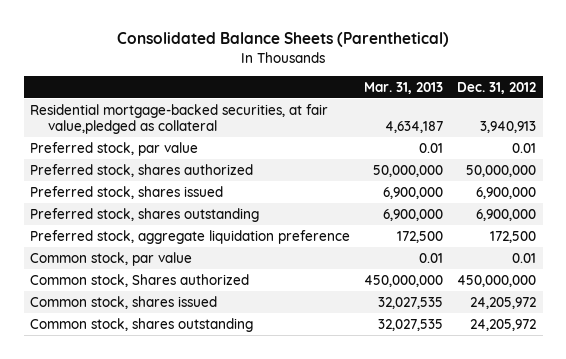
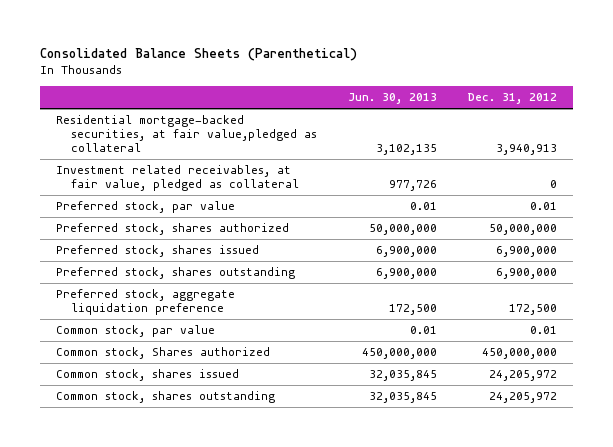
[364,81,444,94] Mar. 31, 2013 -> none
none -> [348,93,438,105] Jun. 30, 2013
none -> [55,165,300,192] Investment related receivables, at fair value, pledged as collateral

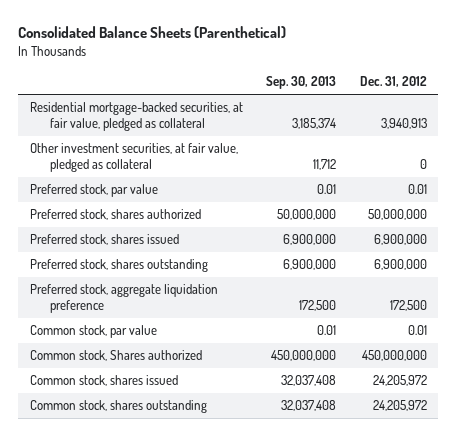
[348,93,438,105] Jun. 30, 2013 -> none
none -> [266,76,337,90] Sep. 30, 2013
[55,115,318,152] Residential mortgage-backed securities, at fair value,pledged as collateral -> [29,102,243,131] Residential mortgage-backed securities, at fair value, pledged as collateral
[55,165,300,192] Investment related receivables, at fair value, pledged as collateral -> [29,143,238,172] Other investment securities, at fair value, pledged as collateral

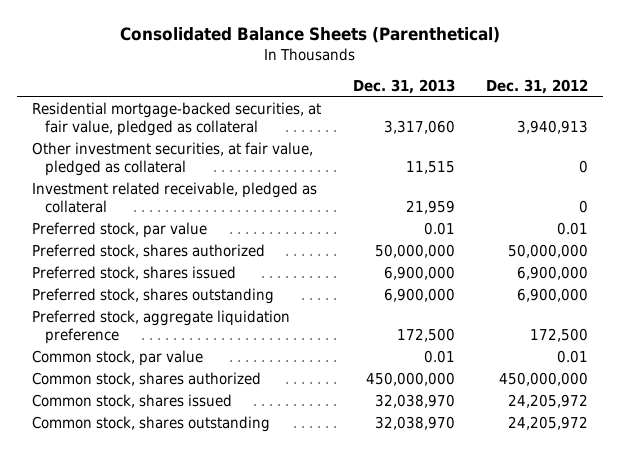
[266,76,337,90] Sep. 30, 2013 -> none
none -> [352,79,455,95] Dec. 31, 2013
none -> [32,182,318,214] Investment related receivable, pledged as collateral
[29,350,202,362] Common stock, Shares authorized -> [32,372,262,387] Common stock, shares authorized

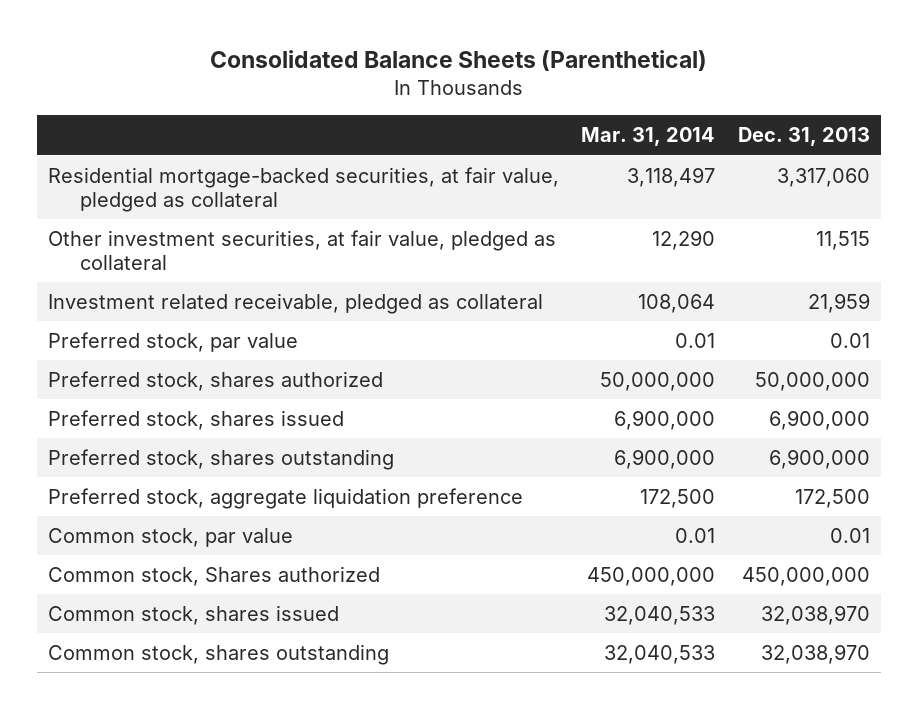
[485,79,588,95] Dec. 31, 2012 -> none
none -> [581,127,716,147] Mar. 31, 2014
[32,372,262,387] Common stock, shares authorized -> [48,566,381,587] Common stock, Shares authorized

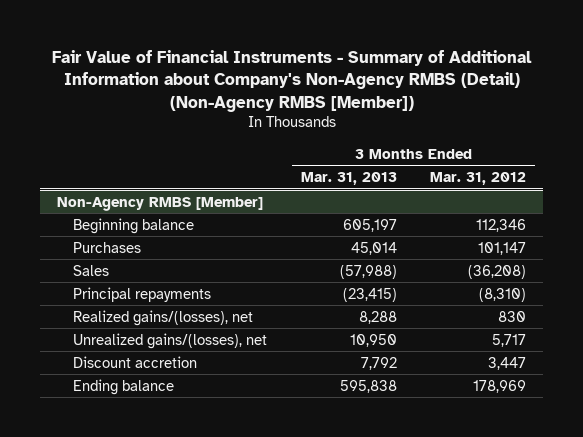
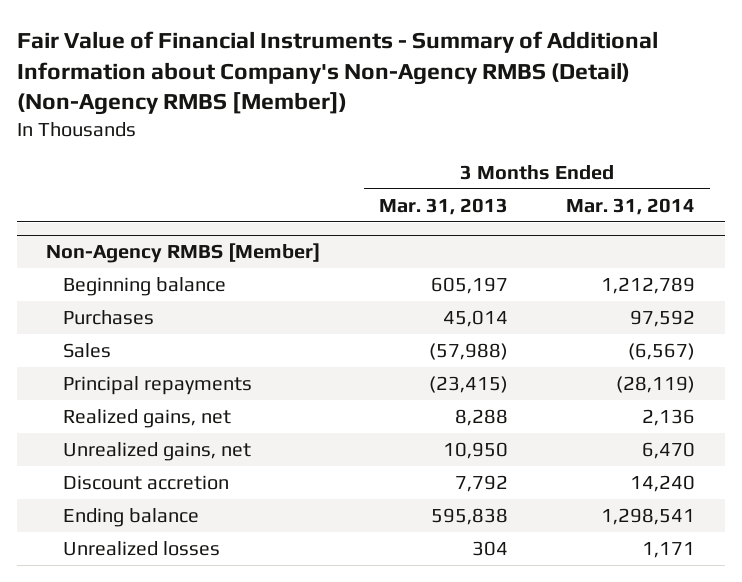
[430,172,527,186] Mar. 31, 2012 -> none
none -> [566,197,696,215] Mar. 31, 2014
[73,309,254,326] Realized gains/(losses), net -> [62,408,231,428] Realized gains, net
[73,332,268,349] Unrealized gains/(losses), net -> [62,441,251,461] Unrealized gains, net
none -> [62,540,220,556] Unrealized losses

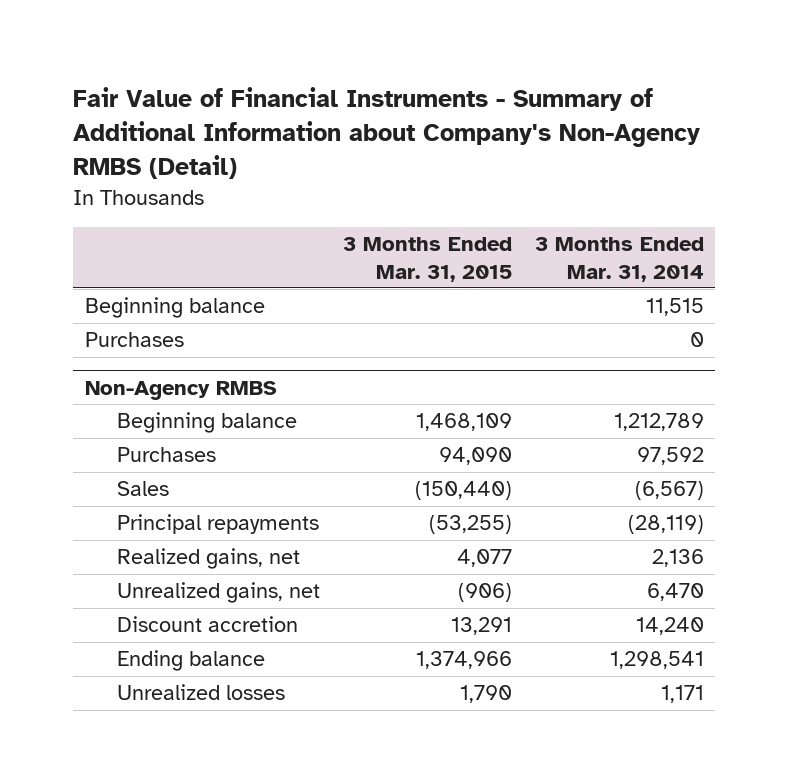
[17,30,659,116] Fair Value of Financial Instruments - Summary of Additional Information about Company's Non-Agency RMBS (Detail) (Non-Agency RMBS [Member]) -> [73,87,701,180] Fair Value of Financial Instruments - Summary of Additional Information about Company's Non-Agency RMBS (Detail)
[378,197,508,215] Mar. 31, 2013 -> none
none -> [342,237,512,282] 3 Months Ended Mar. 31, 2015
none -> [84,297,265,319] Beginning balance
none -> [84,332,184,348] Purchases
[46,243,321,264] Non-Agency RMBS [Member] -> [84,381,277,401] Non-Agency RMBS

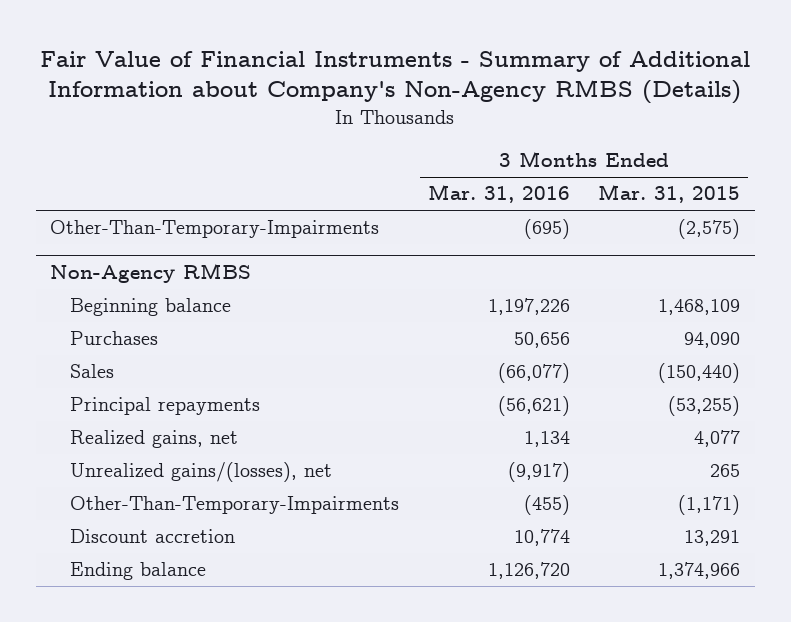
[73,87,701,180] Fair Value of Financial Instruments - Summary of Additional Information about Company's Non-Agency RMBS (Detail) -> [40,50,751,105] Fair Value of Financial Instruments - Summary of Additional Information about Company's Non-Agency RMBS (Details)
[534,237,704,282] 3 Months Ended Mar. 31, 2014 -> none
none -> [427,184,570,204] Mar. 31, 2016
[84,297,265,319] Beginning balance -> none
[84,332,184,348] Purchases -> none
none -> [50,220,380,239] Other-Than-Temporary-Impairments
[116,582,320,604] Unrealized gains, net -> [69,462,332,483] Unrealized gains/(losses), net
[457,583,512,603] (906) -> [710,464,741,478] 265
none -> [69,496,399,515] Other-Than-Temporary-Impairments
[116,684,285,701] Unrealized losses -> none

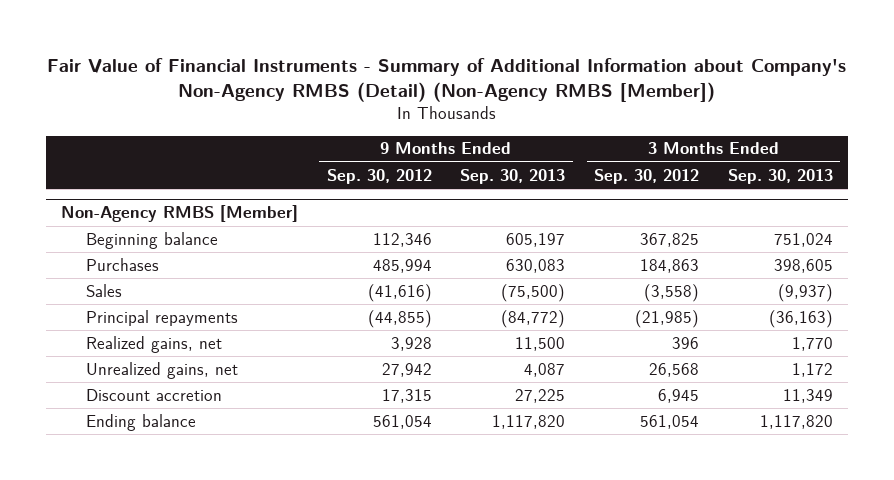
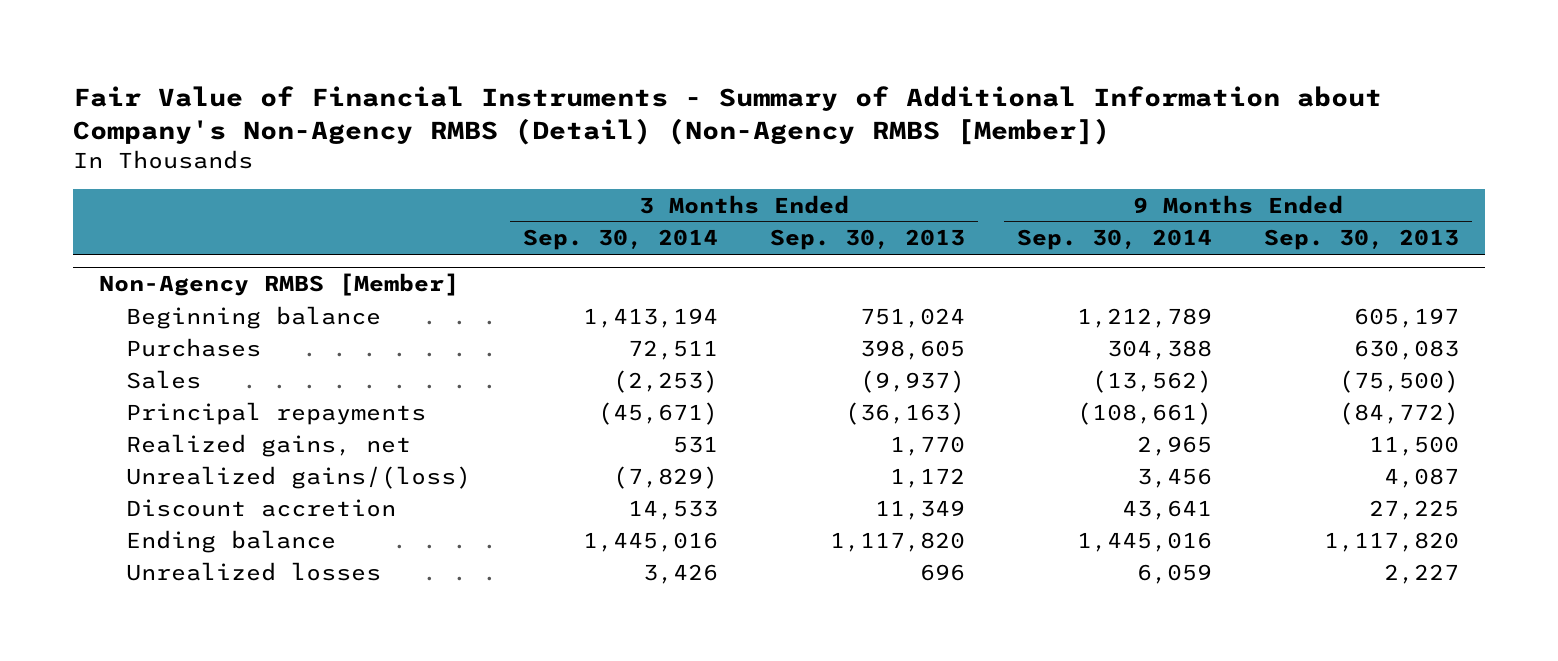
[326,168,432,184] Sep. 30, 2012 -> none
[594,168,700,184] Sep. 30, 2012 -> none
none -> [522,229,718,251] Sep. 30, 2014
none -> [1016,229,1212,251] Sep. 30, 2014
[86,361,239,379] Unrealized gains, net -> [125,465,471,489] Unrealized gains/(loss)
none -> [125,561,381,581] Unrealized losses

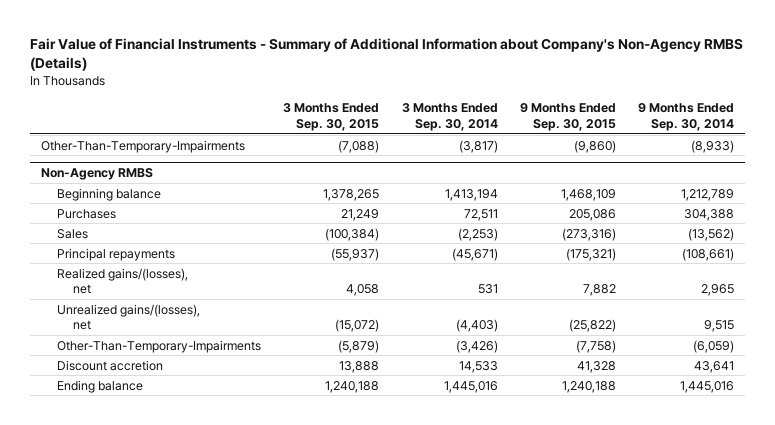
[72,86,1382,146] Fair Value of Financial Instruments - Summary of Additional Information about Company's Non-Agency RMBS (Detail) (Non-Agency RMBS [Member]) -> [30,38,744,72] Fair Value of Financial Instruments - Summary of Additional Information about Company's Non-Agency RMBS (Details)
[769,229,965,251] Sep. 30, 2013 -> none
[1263,229,1459,251] Sep. 30, 2013 -> none
none -> [283,102,380,131] 3 Months Ended Sep. 30, 2015
none -> [519,102,616,131] 9 Months Ended Sep. 30, 2015
none -> [41,139,246,153] Other-Than-Temporary-Impairments
[98,273,459,297] Non-Agency RMBS [Member] -> [41,168,154,181] Non-Agency RMBS
[125,433,411,457] Realized gains, net -> [57,267,189,295] Realized gains/(losses), net
[125,465,471,489] Unrealized gains/(loss) -> [57,303,201,331] Unrealized gains/(losses), net
[612,465,718,489] (7,829) -> [455,319,498,333] (4,403)
[1136,467,1212,488] 3,456 -> [703,320,734,333] 9,515
none -> [57,339,262,353] Other-Than-Temporary-Impairments
[125,561,381,581] Unrealized losses -> none

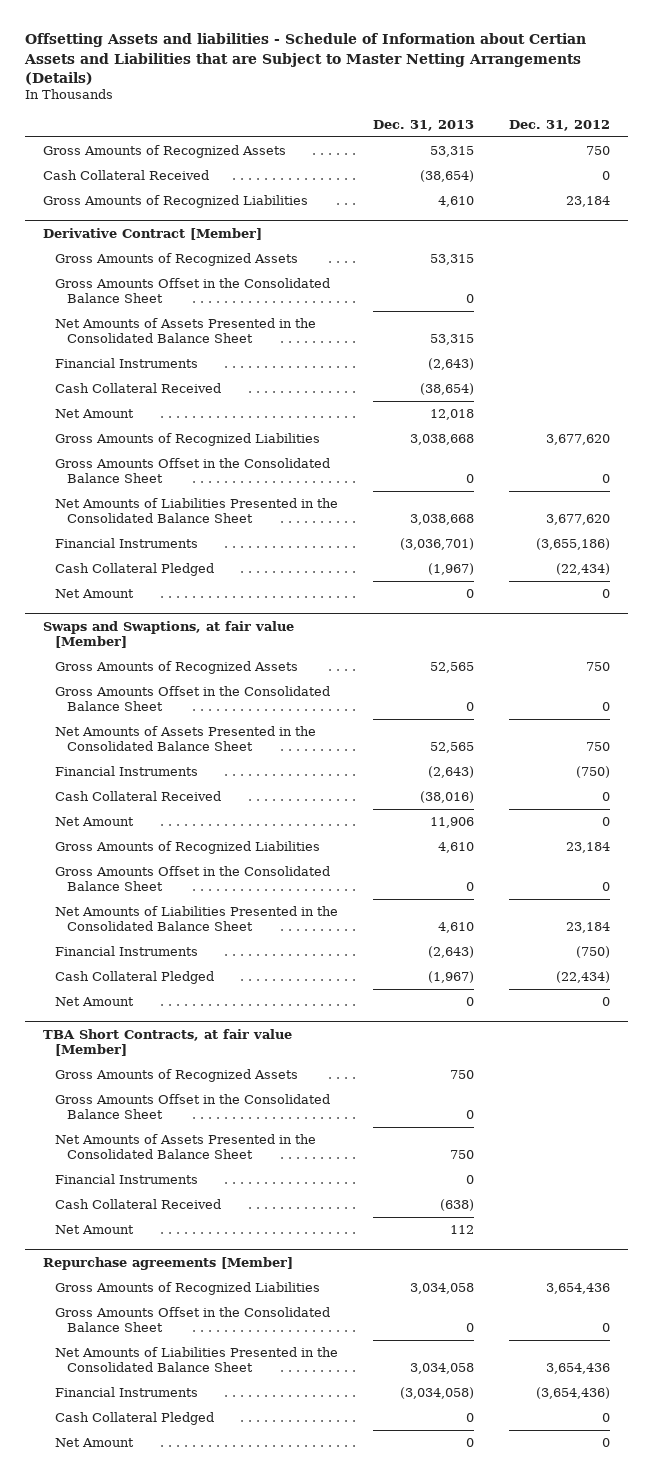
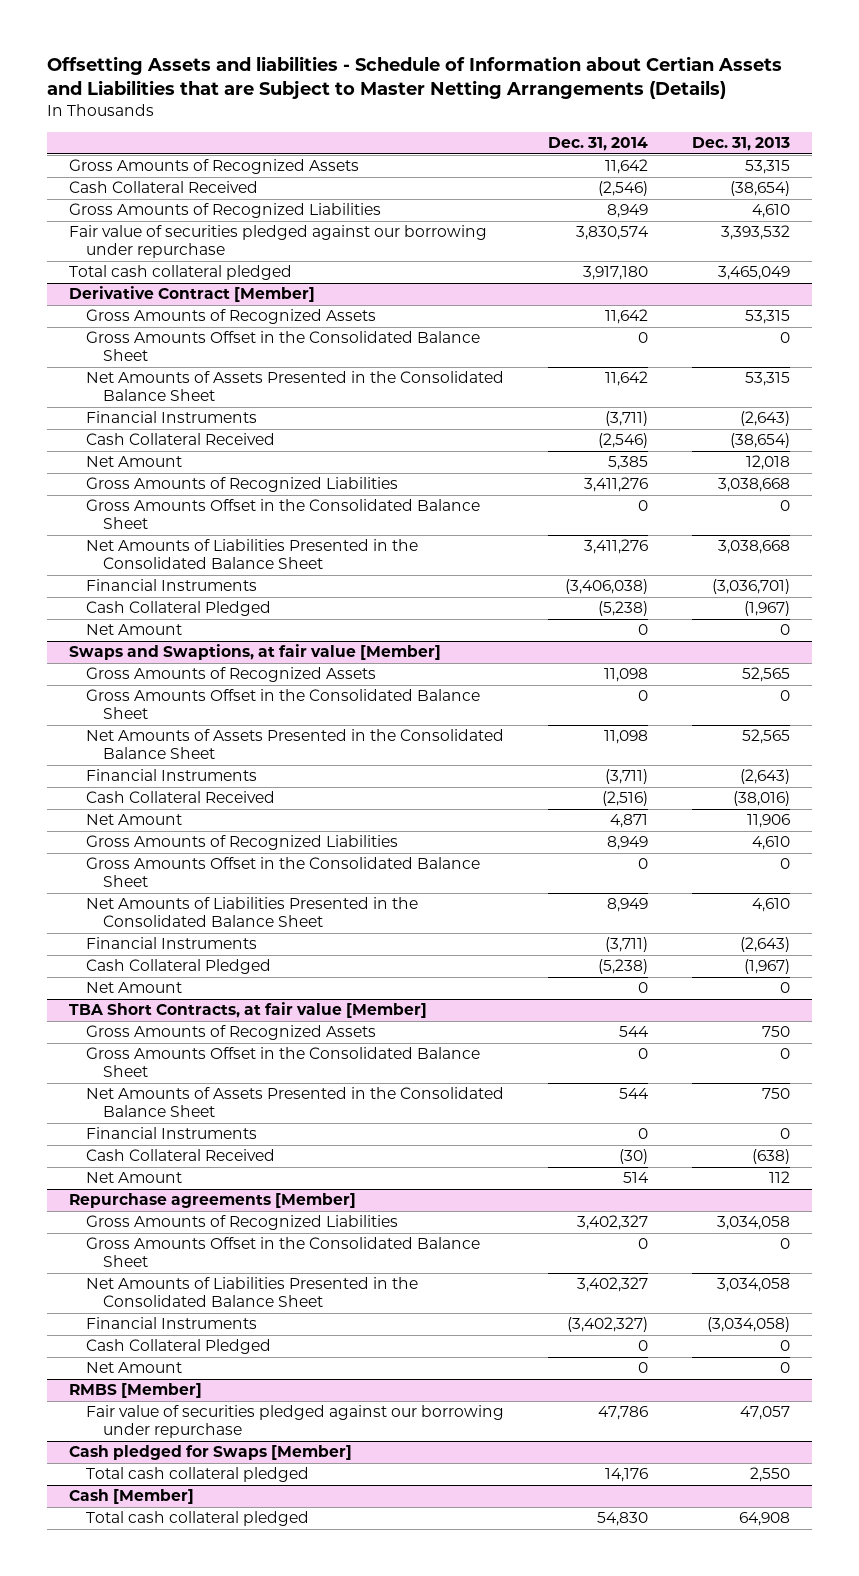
[509,119,611,131] Dec. 31, 2012 -> none
none -> [547,137,648,152] Dec. 31, 2014
none -> [68,225,487,259] Fair value of securities pledged against our borrowing under repurchase
none -> [68,265,292,281] Total cash collateral pledged
none -> [68,1383,202,1399] RMBS [Member]
none -> [86,1405,505,1439] Fair value of securities pledged against our borrowing under repurchase
none -> [68,1445,352,1461] Cash pledged for Swaps [Member]
none -> [86,1467,310,1483] Total cash collateral pledged
none -> [68,1489,194,1505] Cash [Member]
none -> [86,1511,310,1527] Total cash collateral pledged

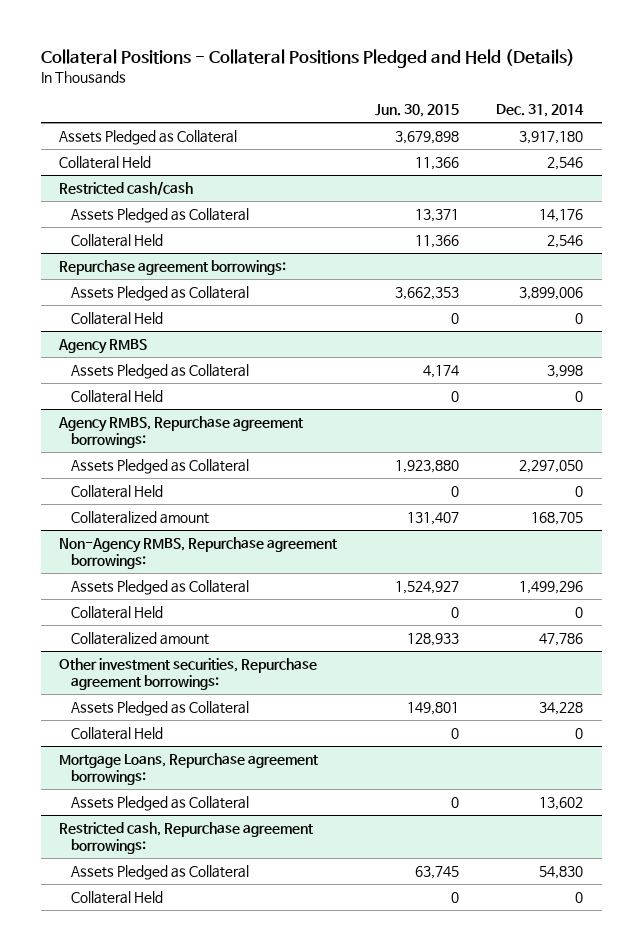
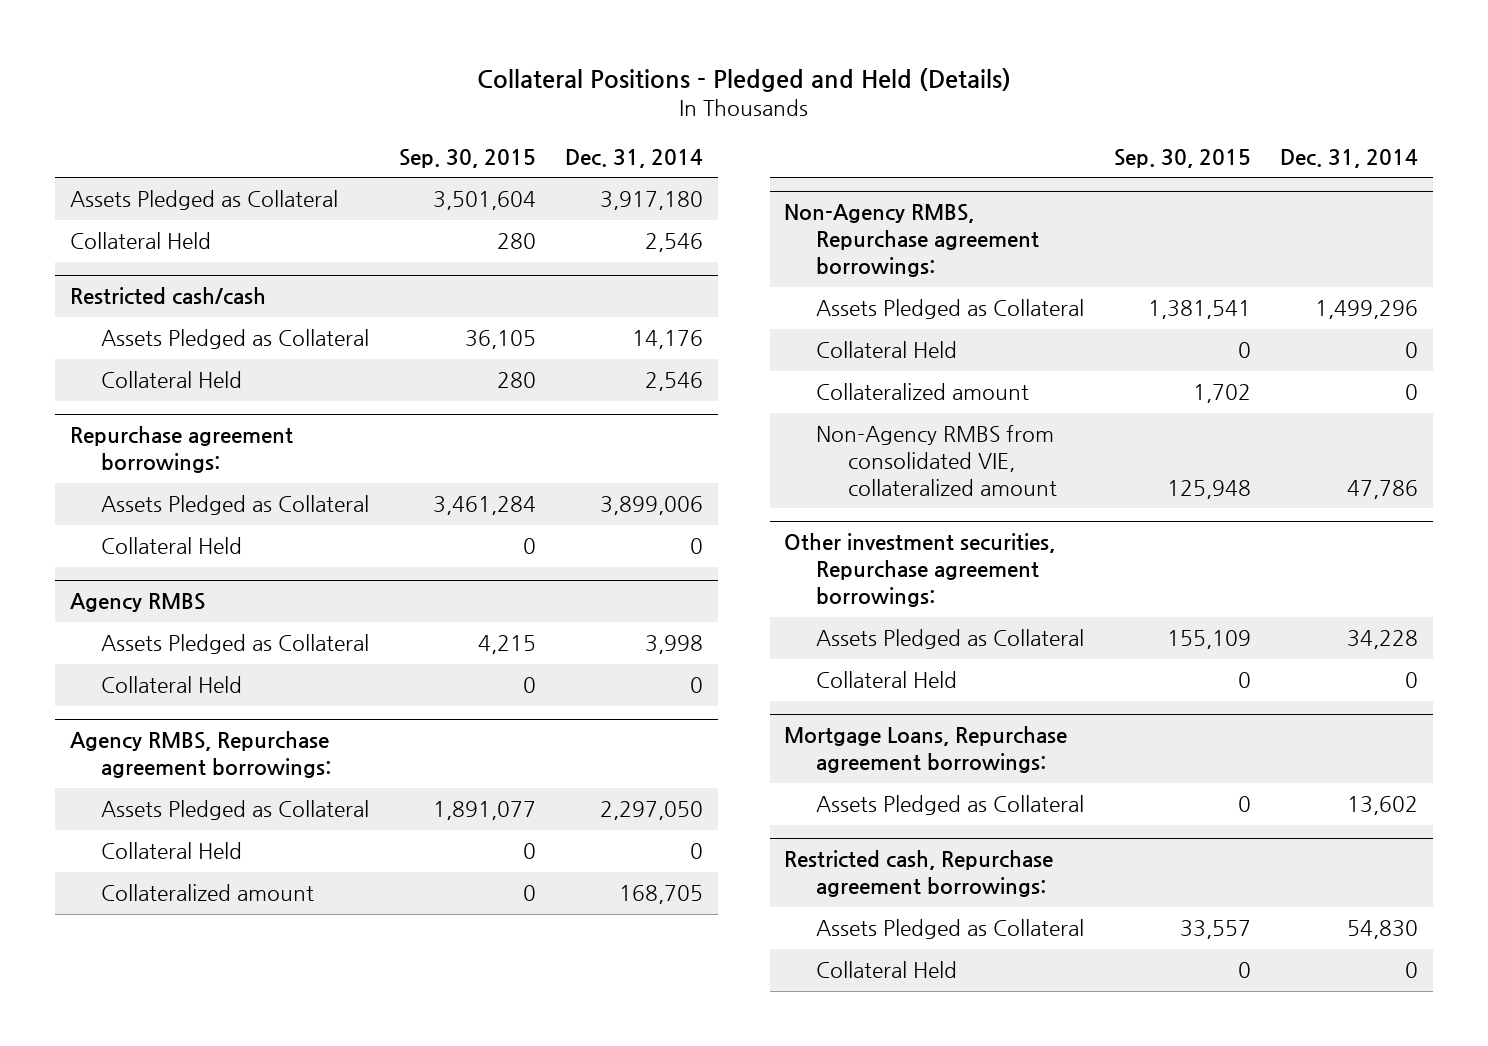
[40,48,575,68] Collateral Positions - Collateral Positions Pledged and Held (Details) -> [476,67,1011,92] Collateral Positions - Pledged and Held (Details)
[374,104,459,118] Jun. 30, 2015 -> none
none -> [398,148,536,168] Sep. 30, 2015
[538,633,583,647] 47,786 -> [1404,384,1418,401] 0
none -> [816,425,1057,496] Non-Agency RMBS from consolidated VIE, collateralized amount

